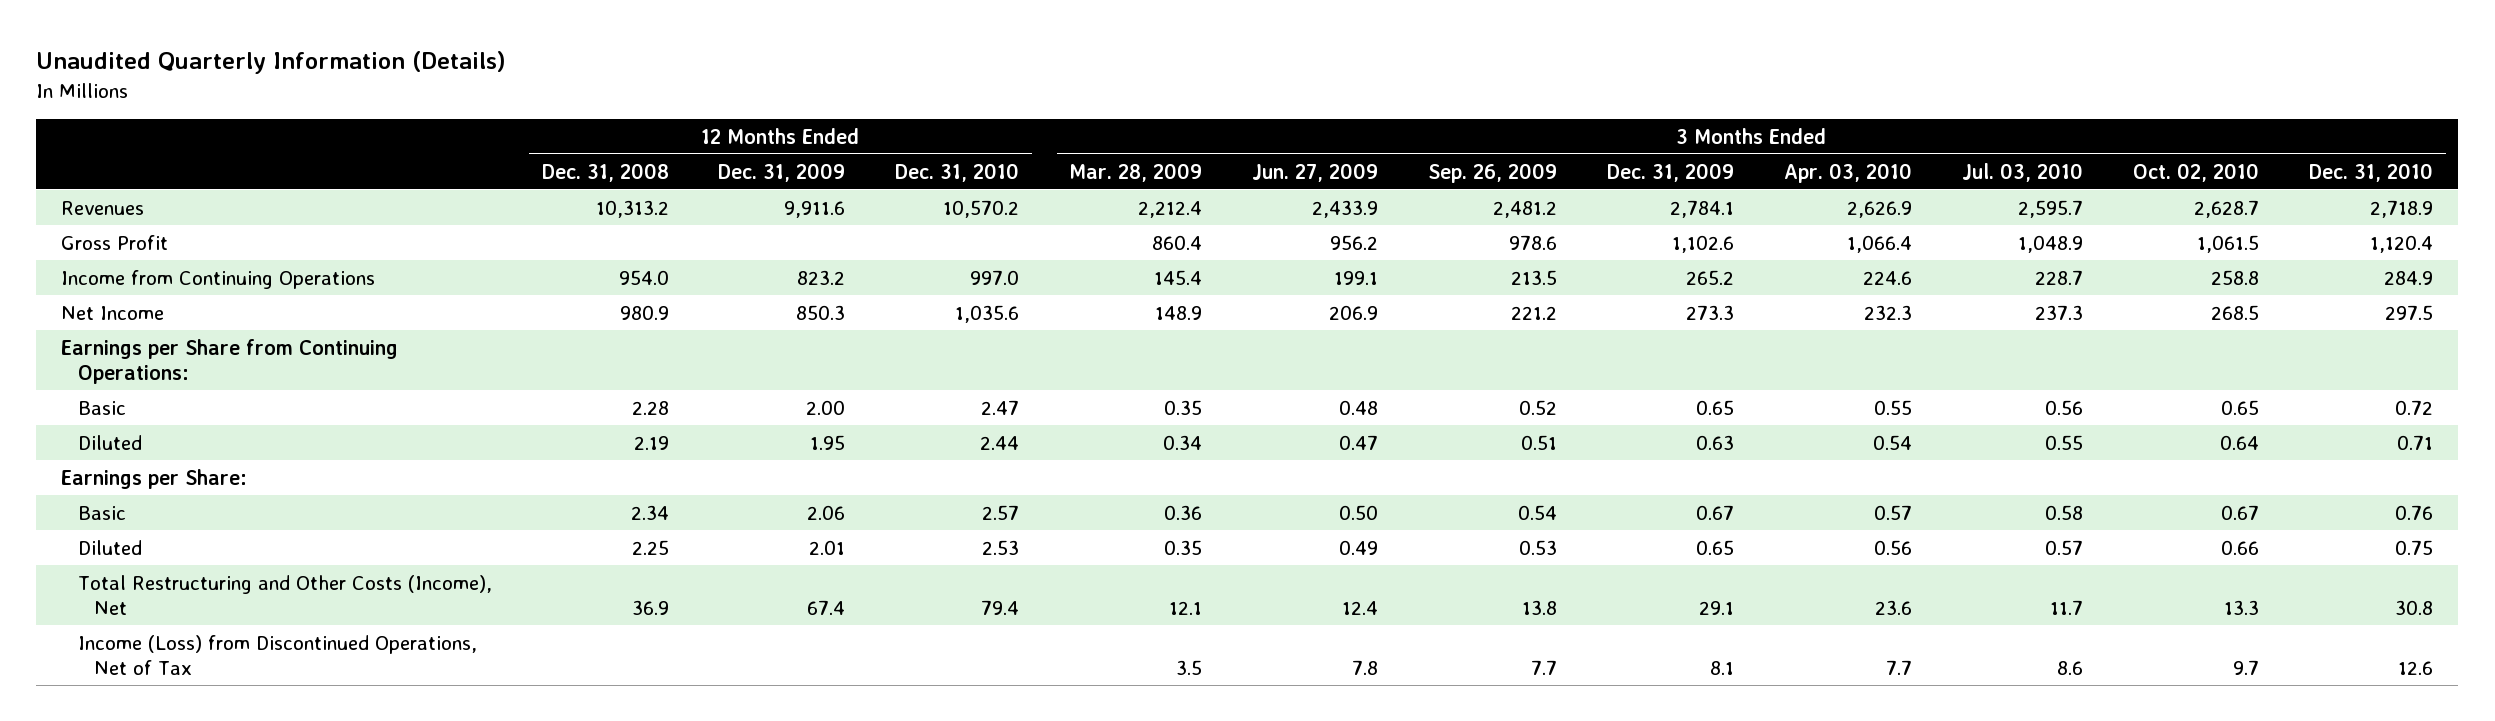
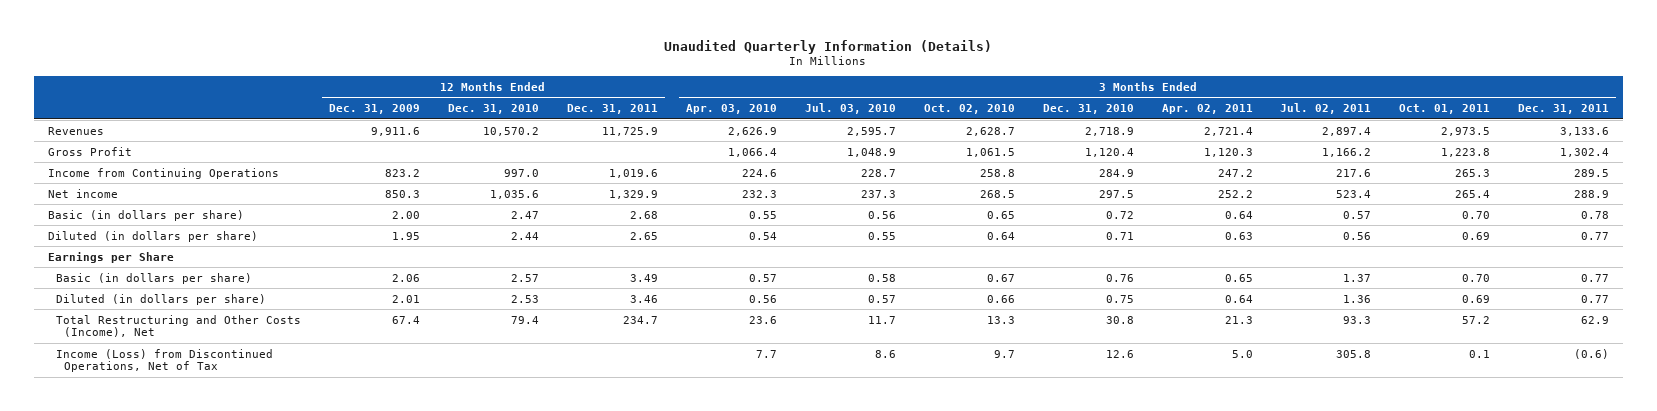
[541,162,669,182] Dec. 31, 2008 -> none
[1069,162,1203,182] Mar. 28, 2009 -> none
[1252,162,1379,182] Jun. 27, 2009 -> none
[1428,162,1558,183] Sep. 26, 2009 -> none
[1607,162,1735,182] Dec. 31, 2009 -> none
none -> [566,104,658,115] Dec. 31, 2011
none -> [1161,104,1253,115] Apr. 02, 2011
none -> [1280,103,1372,115] Jul. 02, 2011
none -> [1399,104,1491,115] Oct. 01, 2011
none -> [1518,104,1610,115] Dec. 31, 2011
[61,338,399,384] Earnings per Share from Continuing Operations: -> none
[61,305,165,320] Net Income -> [47,188,118,198] Net income
[77,400,126,415] Basic -> [47,209,244,221] Basic (in dollars per share)
[77,434,142,450] Diluted -> [47,230,258,242] Diluted (in dollars per share)
[61,468,248,489] Earnings per Share: -> [47,251,174,263] Earnings per Share
[77,505,126,520] Basic -> [55,272,252,284] Basic (in dollars per share)
[77,539,142,555] Diluted -> [55,293,266,305] Diluted (in dollars per share)

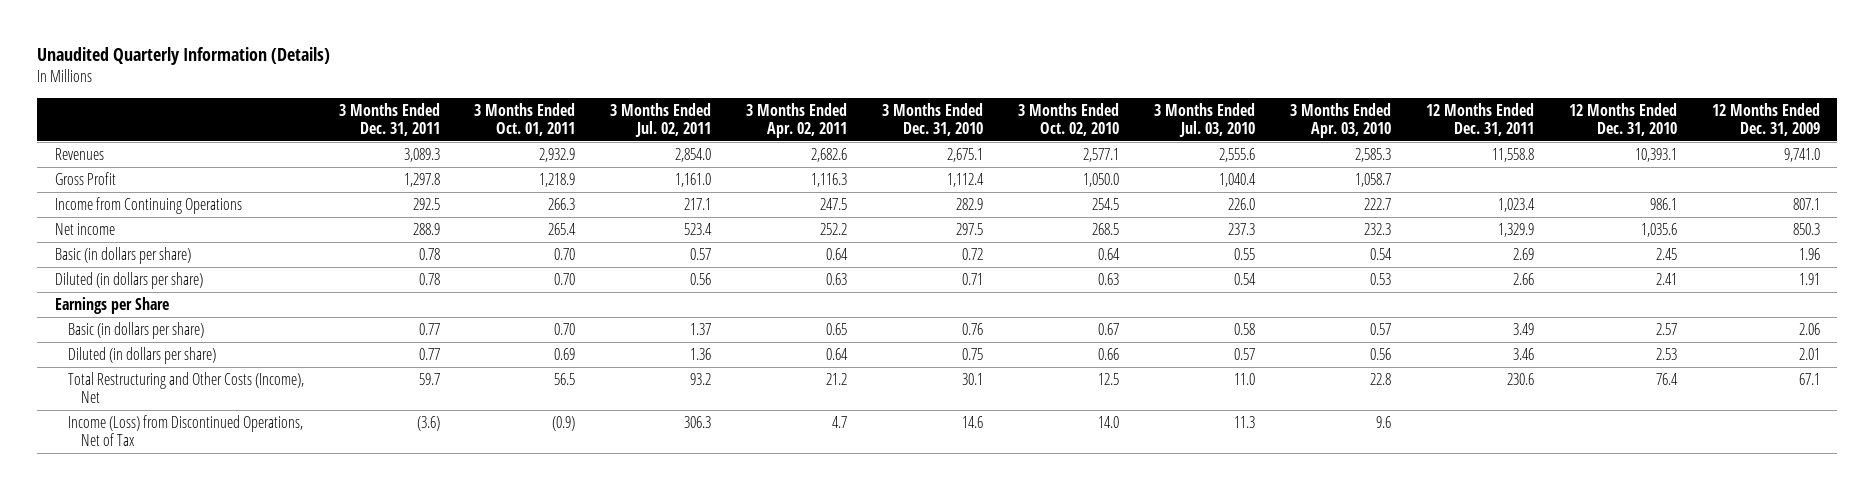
[370,126,420,136] 9,911.6 -> [1783,148,1820,163] 9,741.0
[482,126,539,136] 10,570.2 -> [1634,148,1677,163] 10,393.1
[601,126,658,136] 11,725.9 -> [1491,148,1534,163] 11,558.8
[727,126,777,136] 2,626.9 -> [1354,148,1391,163] 2,585.3
[846,126,896,136] 2,595.7 -> [1218,148,1255,163] 2,555.6
[965,126,1015,136] 2,628.7 -> [1083,148,1120,163] 2,577.1
[1084,126,1134,136] 2,718.9 -> [947,148,984,163] 2,675.1
[1203,126,1253,136] 2,721.4 -> [811,148,848,163] 2,682.6
[1322,126,1372,136] 2,897.4 -> [675,148,712,163] 2,854.0
[1441,126,1491,136] 2,973.5 -> [539,148,576,163] 2,932.9
[1560,126,1610,136] 3,133.6 -> [403,148,440,163] 3,089.3
[727,147,777,157] 1,066.4 -> [1354,173,1391,188] 1,058.7
[846,147,896,157] 1,048.9 -> [1218,173,1256,188] 1,040.4
[965,147,1015,157] 1,061.5 -> [1083,173,1120,188] 1,050.0
[1084,147,1134,157] 1,120.4 -> [947,173,985,188] 1,112.4
[1203,147,1253,157] 1,120.3 -> [811,173,848,188] 1,116.3
[1322,147,1372,157] 1,166.2 -> [675,173,712,188] 1,161.0
[1441,147,1491,157] 1,223.8 -> [539,173,576,188] 1,218.9
[1560,147,1610,157] 1,302.4 -> [403,173,440,188] 1,297.8
[384,168,420,177] 823.2 -> [1792,198,1820,211] 807.1
[503,168,539,177] 997.0 -> [1649,198,1677,211] 986.1
[608,168,658,178] 1,019.6 -> [1497,198,1535,213] 1,023.4
[741,168,777,177] 224.6 -> [1363,198,1391,211] 222.7
[860,168,896,177] 228.7 -> [1227,198,1255,211] 226.0
[979,168,1015,177] 258.8 -> [1092,198,1120,211] 254.5
[1098,168,1134,177] 284.9 -> [956,198,984,211] 282.9
[1217,168,1253,177] 247.2 -> [820,198,848,211] 247.5
[1336,168,1372,177] 217.6 -> [684,198,712,211] 217.1
[1455,168,1491,177] 265.3 -> [548,198,576,211] 266.3
[1574,168,1610,177] 289.5 -> [412,198,440,211] 292.5
[391,210,420,219] 2.00 -> [1798,248,1820,261] 1.96
[510,210,539,219] 2.47 -> [1655,248,1677,261] 2.45
[629,210,658,219] 2.68 -> [1512,248,1534,261] 2.69
[748,210,777,219] 0.55 -> [1369,248,1392,261] 0.54
[867,210,896,219] 0.56 -> [1233,248,1255,261] 0.55
[986,210,1015,219] 0.65 -> [1098,248,1121,261] 0.64
[391,231,420,240] 1.95 -> [1798,273,1820,286] 1.91
[510,231,539,240] 2.44 -> [1655,273,1677,286] 2.41
[629,231,658,240] 2.65 -> [1512,273,1534,286] 2.66
[748,231,777,240] 0.54 -> [1369,273,1391,286] 0.53
[867,231,896,240] 0.55 -> [1233,273,1256,286] 0.54
[986,231,1015,240] 0.64 -> [1098,273,1120,286] 0.63
[1462,231,1491,240] 0.69 -> [554,273,576,286] 0.70
[1581,231,1610,240] 0.77 -> [418,273,440,286] 0.78
[391,315,420,324] 67.4 -> [1798,373,1820,386] 67.1
[510,315,539,324] 79.4 -> [1655,373,1678,386] 76.4
[622,315,658,324] 234.7 -> [1506,373,1534,386] 230.6
[748,315,777,324] 23.6 -> [1369,373,1391,386] 22.8
[867,315,896,324] 11.7 -> [1233,373,1255,386] 11.0
[986,315,1015,324] 13.3 -> [1098,373,1120,386] 12.5
[1105,315,1134,324] 30.8 -> [962,373,984,386] 30.1
[1224,315,1253,324] 21.3 -> [826,373,848,386] 21.2
[1343,315,1372,324] 93.3 -> [690,373,712,386] 93.2
[1462,315,1491,324] 57.2 -> [554,373,576,386] 56.5
[1581,315,1610,324] 62.9 -> [418,373,440,386] 59.7
[755,349,777,358] 7.7 -> [1375,416,1391,429] 9.6
[874,349,896,358] 8.6 -> [1233,416,1255,429] 11.3
[993,349,1015,358] 9.7 -> [1098,416,1120,429] 14.0
[1105,349,1134,358] 12.6 -> [962,416,984,429] 14.6
[1231,349,1253,358] 5.0 -> [832,416,848,429] 4.7
[1336,349,1372,358] 305.8 -> [684,416,712,429] 306.3
[1469,349,1491,358] 0.1 -> [552,416,576,432] (0.9)
[1574,348,1610,359] (0.6) -> [416,416,440,432] (3.6)

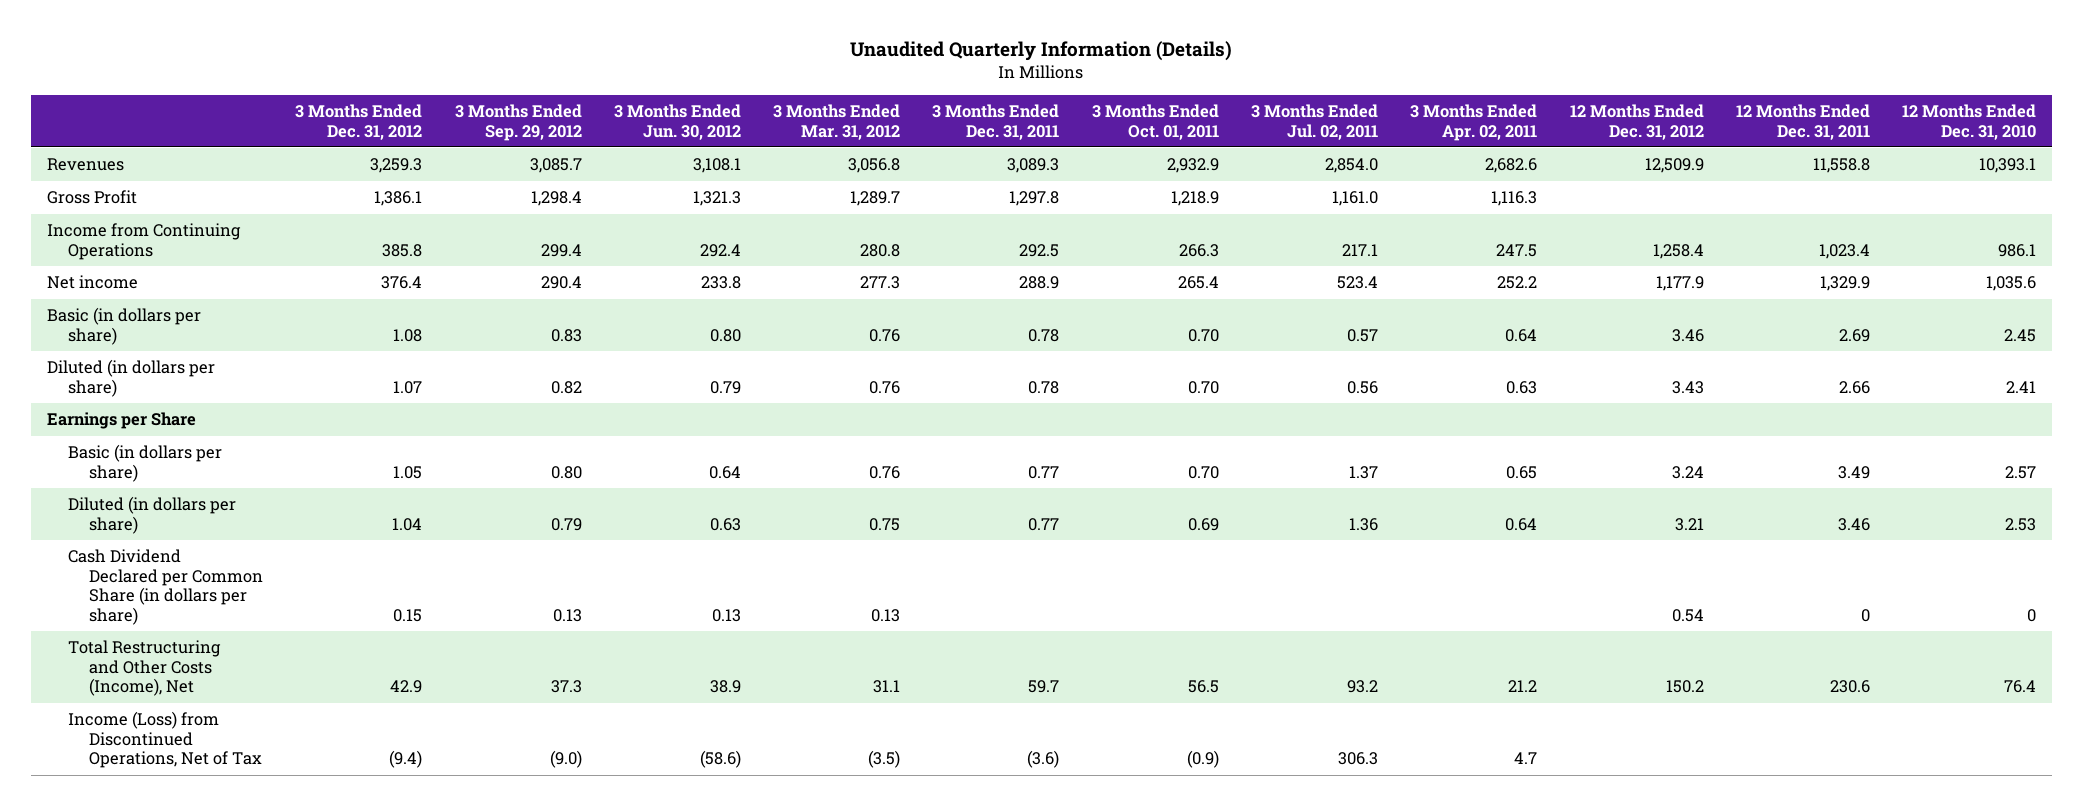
[882,102,984,136] 3 Months Ended Dec. 31, 2010 -> none
[1018,102,1120,136] 3 Months Ended Oct. 02, 2010 -> none
[1153,102,1255,137] 3 Months Ended Jul. 03, 2010 -> none
[1289,102,1391,138] 3 Months Ended Apr. 03, 2010 -> none
[1711,102,1820,136] 12 Months Ended Dec. 31, 2009 -> none
none -> [295,104,423,140] 3 Months Ended Dec. 31, 2012
none -> [454,104,582,141] 3 Months Ended Sep. 29, 2012
none -> [613,104,741,140] 3 Months Ended Jun. 30, 2012
none -> [773,104,901,140] 3 Months Ended Mar. 31, 2012
none -> [1569,104,1704,140] 12 Months Ended Dec. 31, 2012
none -> [67,549,263,625] Cash Dividend Declared per Common Share (in dollars per share)

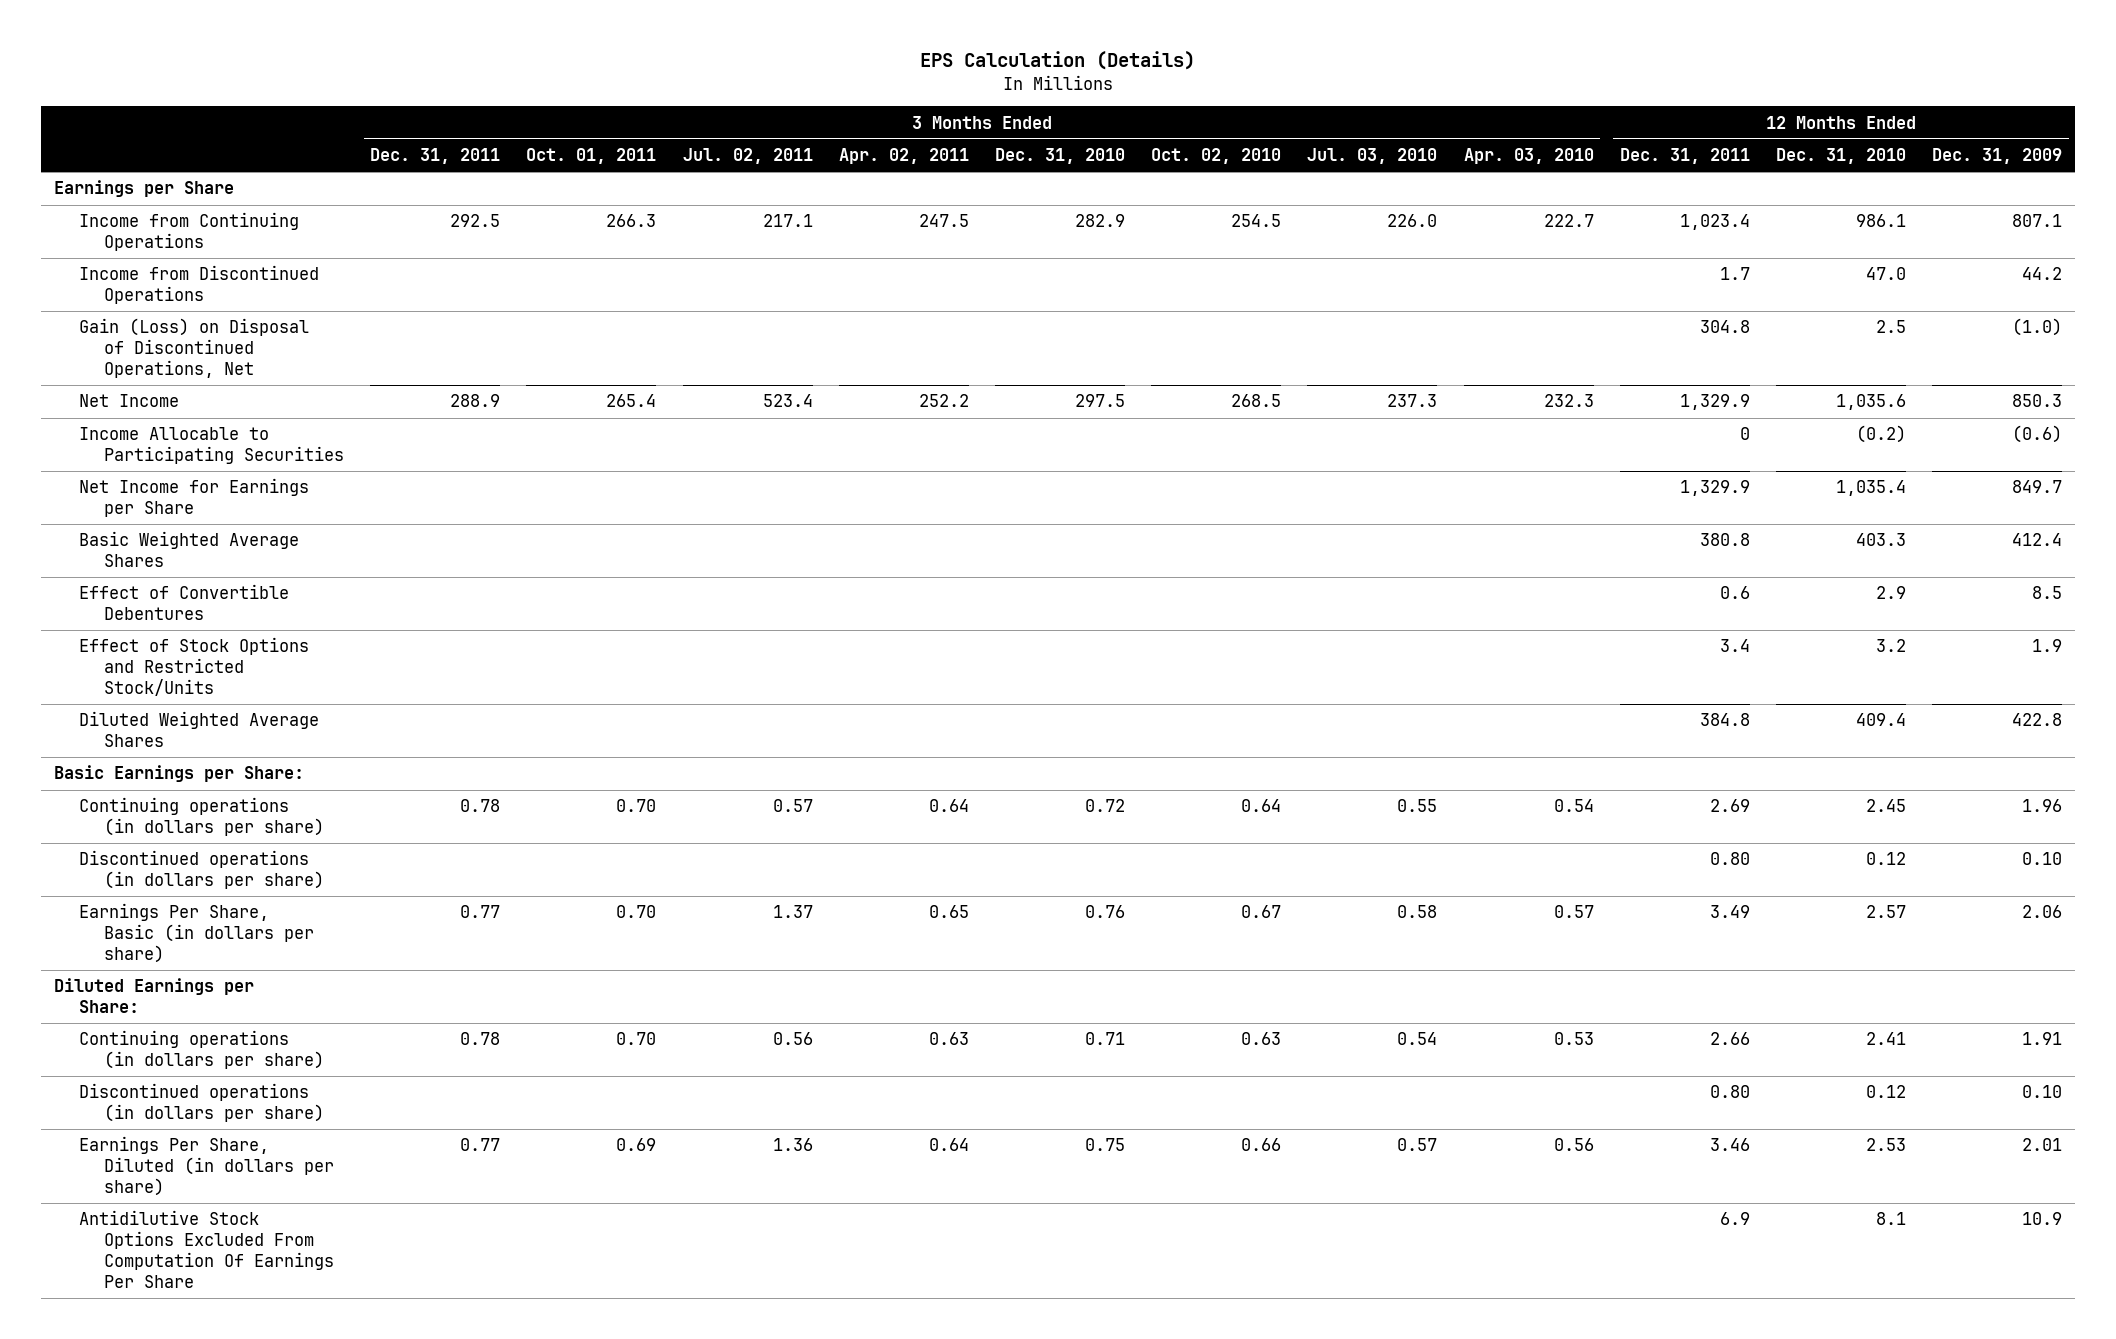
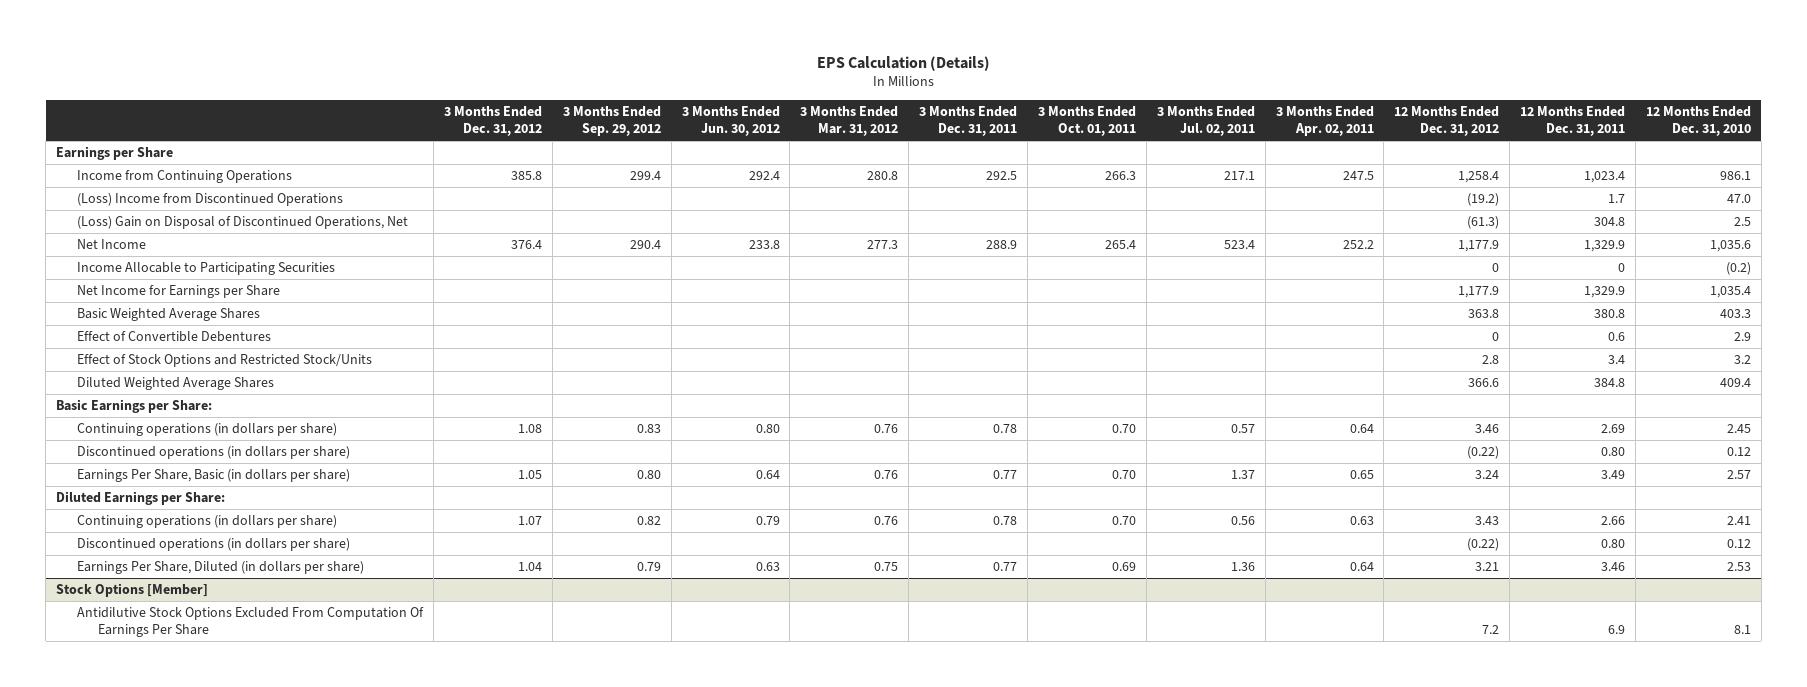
[994,148,1125,165] Dec. 31, 2010 -> none
[1151,148,1282,165] Oct. 02, 2010 -> none
[1307,148,1438,165] Jul. 03, 2010 -> none
[1463,148,1594,165] Apr. 03, 2010 -> none
[1932,148,2063,165] Dec. 31, 2009 -> none
none -> [444,106,543,137] 3 Months Ended Dec. 31, 2012
none -> [562,106,661,137] 3 Months Ended Sep. 29, 2012
none -> [681,106,780,137] 3 Months Ended Jun. 30, 2012
none -> [800,106,899,137] 3 Months Ended Mar. 31, 2012
none -> [1394,106,1500,137] 12 Months Ended Dec. 31, 2012
[79,265,320,305] Income from Discontinued Operations -> [77,193,344,207] (Loss) Income from Discontinued Operations
[79,318,310,378] Gain (Loss) on Disposal of Discontinued Operations, Net -> [77,216,409,230] (Loss) Gain on Disposal of Discontinued Operations, Net
none -> [56,583,209,598] Stock Options [Member]

